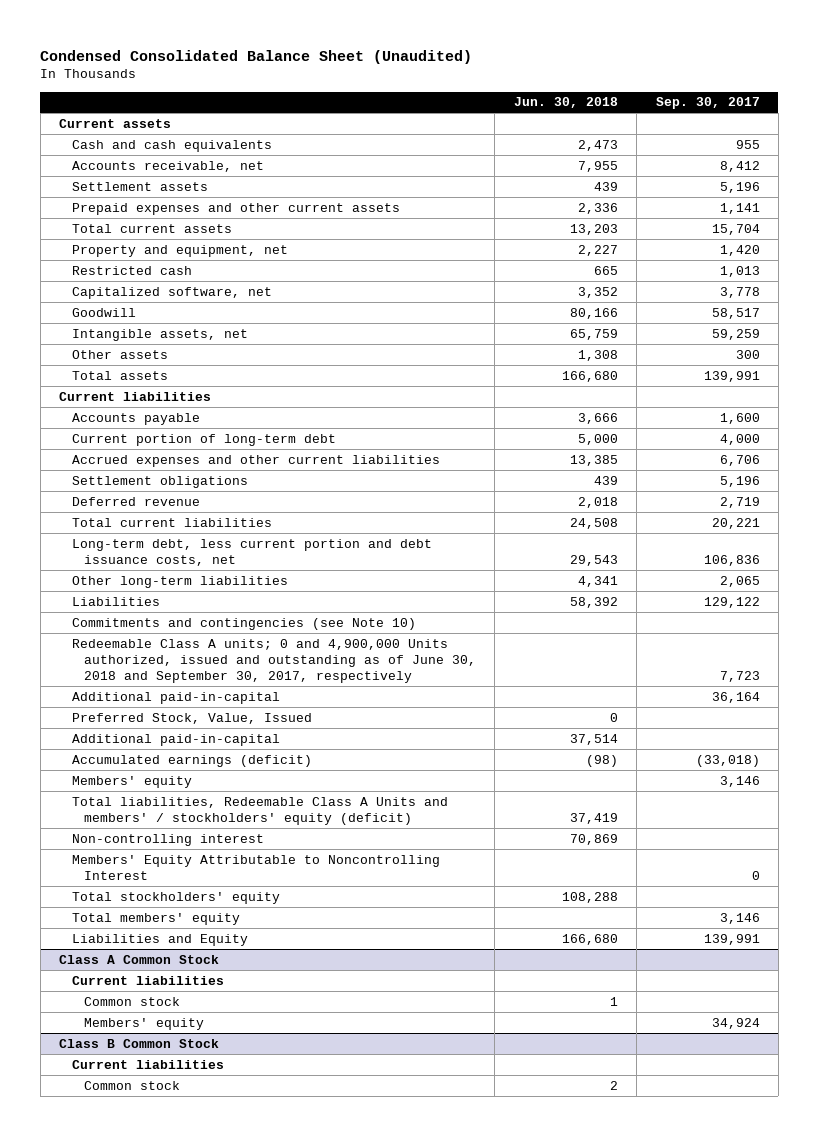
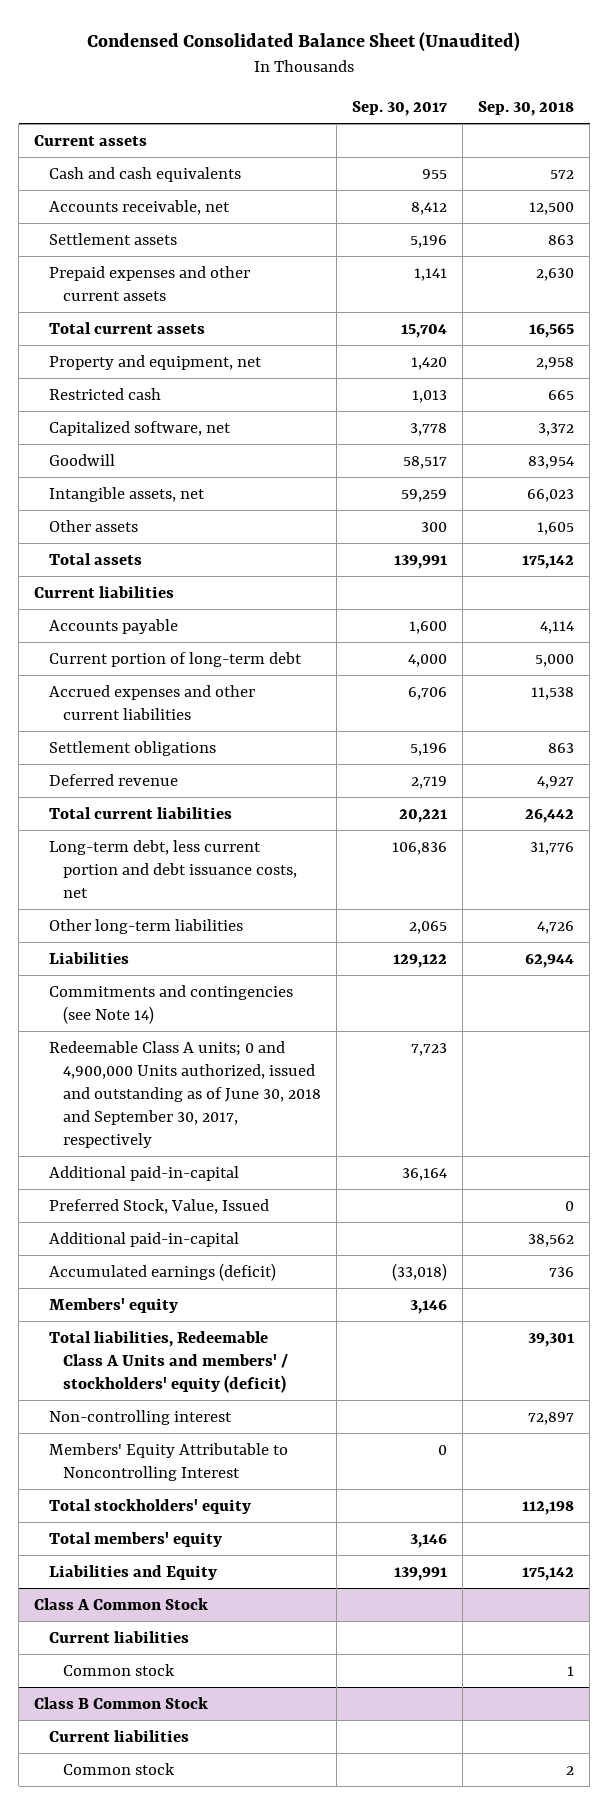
[513,97,618,109] Jun. 30, 2018 -> none
none -> [478,101,575,117] Sep. 30, 2018
[71,617,416,630] Commitments and contingencies (see Note 10) -> [48,984,293,1024] Commitments and contingencies (see Note 14)
[83,1017,204,1030] Members' equity -> none

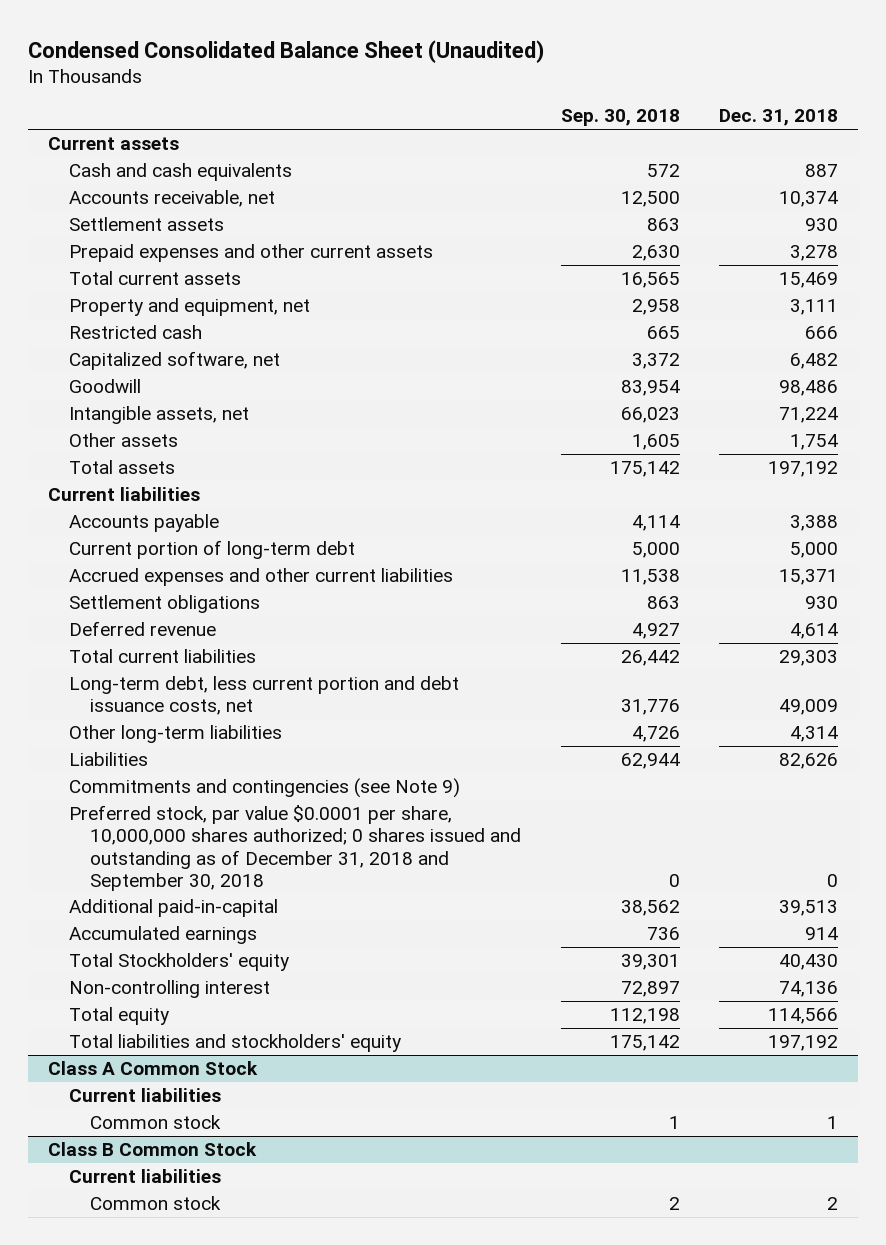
[352,101,448,117] Sep. 30, 2017 -> none
none -> [719,109,839,127] Dec. 31, 2018
[48,1040,322,1148] Redeemable Class A units; 0 and 4,900,000 Units authorized, issued and outstanding as of June 30, 2018 and September 30, 2017, respectively -> none
[48,1165,239,1181] Additional paid-in-capital -> none
[48,984,293,1024] Commitments and contingencies (see Note 14) -> [68,778,460,799] Commitments and contingencies (see Note 9)
[48,1198,269,1214] Preferred Stock, Value, Issued -> [68,805,521,891] Preferred stock, par value $0.0001 per share, 10,000,000 shares authorized; 0 shares issued and outstanding as of December 31, 2018 and September 30, 2018
[48,1297,178,1313] Members' equity -> none
[48,1262,276,1281] Accumulated earnings (deficit) -> [68,926,257,945] Accumulated earnings
[48,1330,289,1393] Total liabilities, Redeemable Class A Units and members' / stockholders' equity (deficit) -> [68,953,289,972] Total Stockholders' equity
[48,1442,288,1481] Members' Equity Attributable to Noncontrolling Interest -> none
[48,1531,222,1547] Total members' equity -> none
[48,1498,251,1514] Total stockholders' equity -> [68,1007,169,1026] Total equity
[48,1564,217,1580] Liabilities and Equity -> [68,1034,401,1053] Total liabilities and stockholders' equity

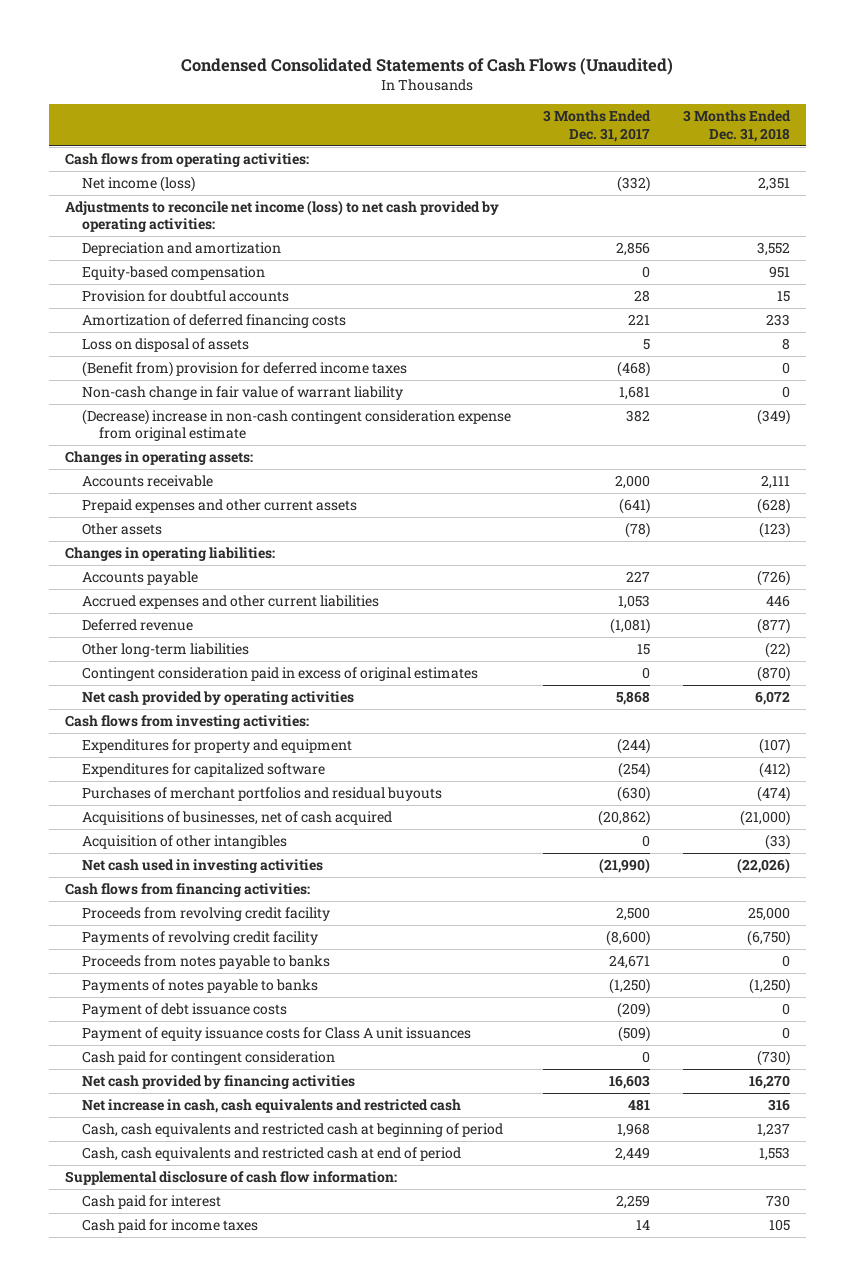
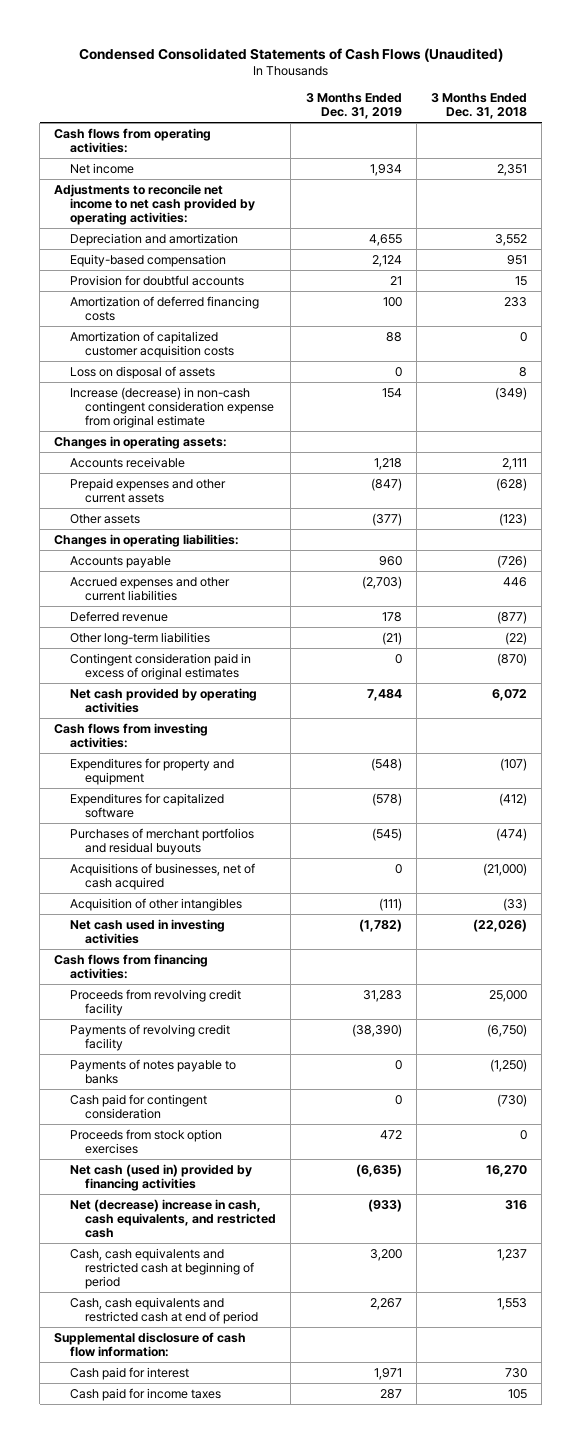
[543,110,652,142] 3 Months Ended Dec. 31, 2017 -> none
none -> [305,93,402,120] 3 Months Ended Dec. 31, 2019
[82,176,196,193] Net income (loss) -> [69,162,134,174] Net income
[64,200,499,233] Adjustments to reconcile net income (loss) to net cash provided by operating activities: -> [54,183,255,226] Adjustments to reconcile net income to net cash provided by operating activities:
none -> [69,330,235,358] Amortization of capitalized customer acquisition costs
[82,361,408,378] (Benefit from) provision for deferred income taxes -> none
[82,386,404,401] Non-cash change in fair value of warrant liability -> none
[82,409,512,442] (Decrease) increase in non-cash contingent consideration expense from original estimate -> [69,386,275,429] Increase (decrease) in non-cash contingent consideration expense from original estimate
[82,955,331,970] Proceeds from notes payable to banks -> none
[82,1003,288,1018] Payment of debt issuance costs -> none
[82,1027,472,1042] Payment of equity issuance costs for Class A unit issuances -> none
none -> [69,1128,222,1154] Proceeds from stock option exercises
[82,1075,356,1090] Net cash provided by financing activities -> [69,1163,252,1191] Net cash (used in) provided by financing activities
[82,1099,462,1114] Net increase in cash, cash equivalents and restricted cash -> [69,1198,277,1239] Net (decrease) increase in cash, cash equivalents, and restricted cash

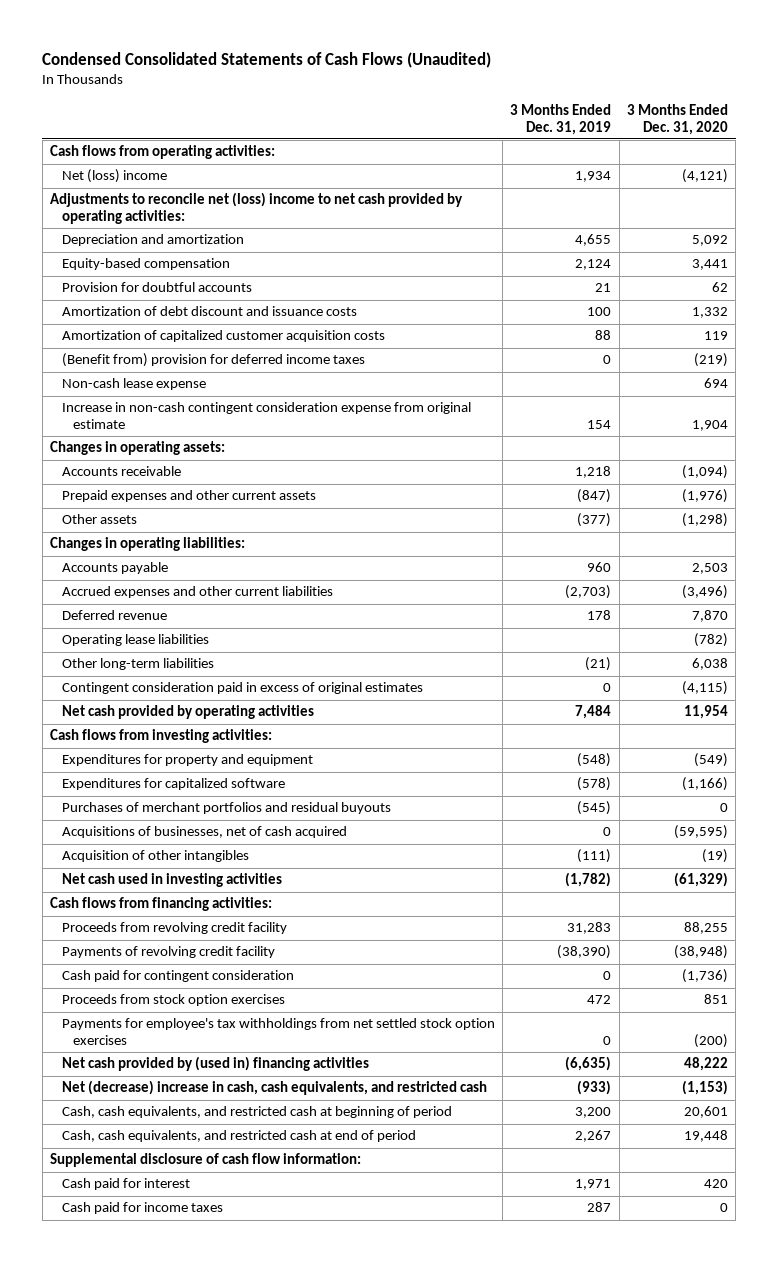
[431,93,528,120] 3 Months Ended Dec. 31, 2018 -> none
none -> [627,104,729,135] 3 Months Ended Dec. 31, 2020
[69,162,134,174] Net income -> [61,169,167,184] Net (loss) income
[54,183,255,226] Adjustments to reconcile net income to net cash provided by operating activities: -> [50,192,464,225] Adjustments to reconcile net (loss) income to net cash provided by operating activities:
[69,295,259,321] Amortization of deferred financing costs -> none
none -> [61,306,357,317] Amortization of debt discount and issuance costs
[69,365,215,379] Loss on disposal of assets -> none
none -> [61,353,365,368] (Benefit from) provision for deferred income taxes
none -> [61,378,206,391] Non-cash lease expense
[69,386,275,429] Increase (decrease) in non-cash contingent consideration expense from original estimate -> [61,402,471,430] Increase in non-cash contingent consideration expense from original estimate
none -> [61,634,209,647] Operating lease liabilities
[69,1058,236,1084] Payments of notes payable to banks -> none
none -> [61,1018,495,1046] Payments for employee's tax withholdings from net settled stock option exercises
[69,1163,252,1191] Net cash (used in) provided by financing activities -> [61,1056,369,1072] Net cash provided by (used in) financing activities
[69,1247,255,1290] Cash, cash equivalents and restricted cash at beginning of period -> [61,1106,452,1119] Cash, cash equivalents, and restricted cash at beginning of period
[69,1296,259,1324] Cash, cash equivalents and restricted cash at end of period -> [61,1130,416,1143] Cash, cash equivalents, and restricted cash at end of period

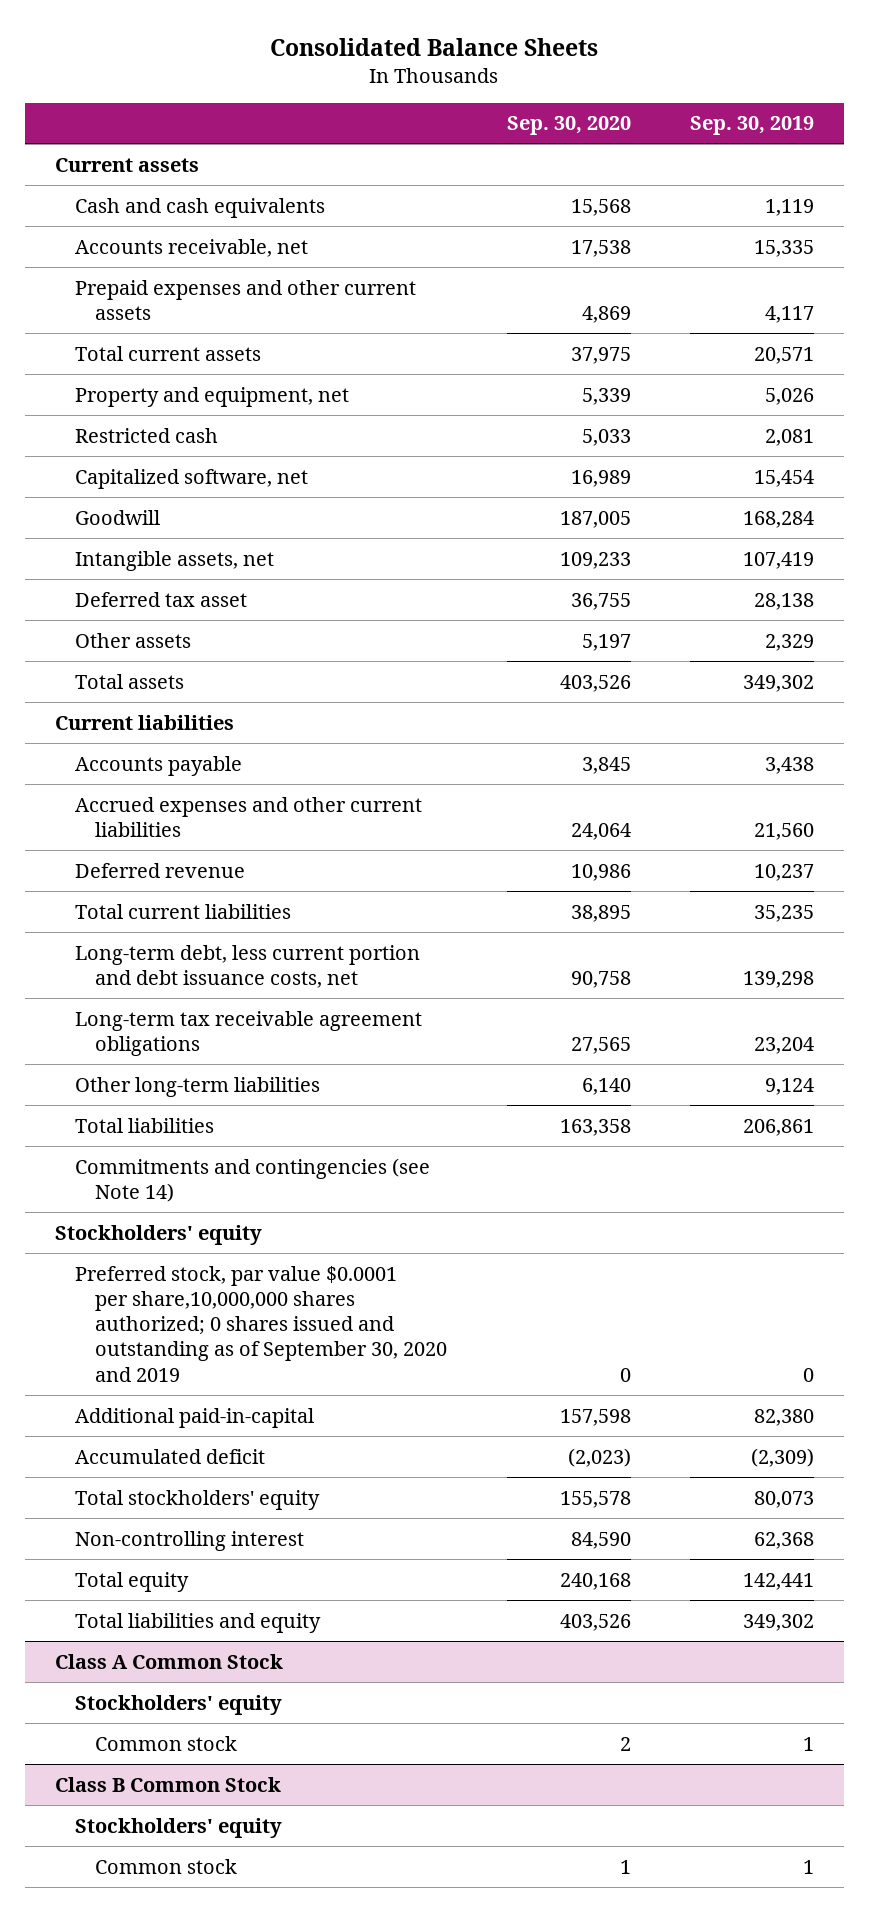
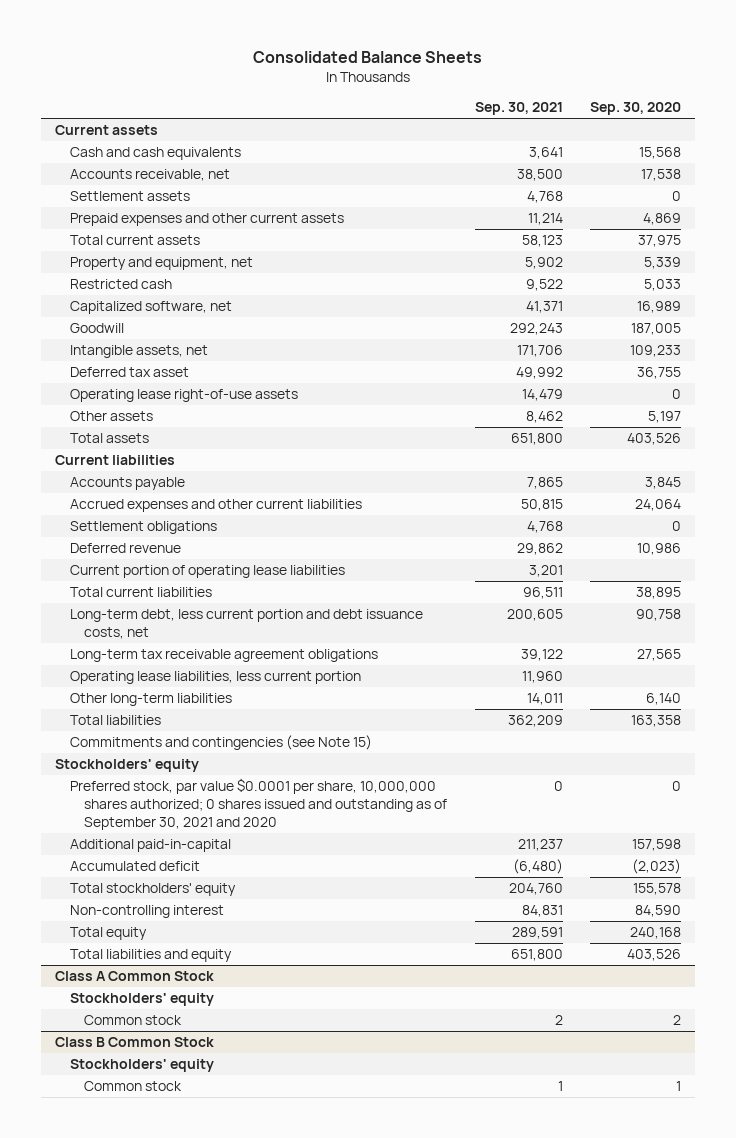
[690,116,815,136] Sep. 30, 2019 -> none
none -> [474,101,563,115] Sep. 30, 2021
none -> [69,191,190,202] Settlement assets
none -> [69,389,298,403] Operating lease right-of-use assets
none -> [69,521,217,535] Settlement obligations
none -> [69,565,345,579] Current portion of operating lease liabilities
none -> [69,671,361,685] Operating lease liabilities, less current portion
[74,1157,430,1202] Commitments and contingencies (see Note 14) -> [69,735,372,751] Commitments and contingencies (see Note 15)
[74,1265,448,1382] Preferred stock, par value $0.0001 per share,10,000,000 shares authorized; 0 shares issued and outstanding as of September 30, 2020 and 2019 -> [69,778,447,831] Preferred stock, par value $0.0001 per share, 10,000,000 shares authorized; 0 shares issued and outstanding as of September 30, 2021 and 2020

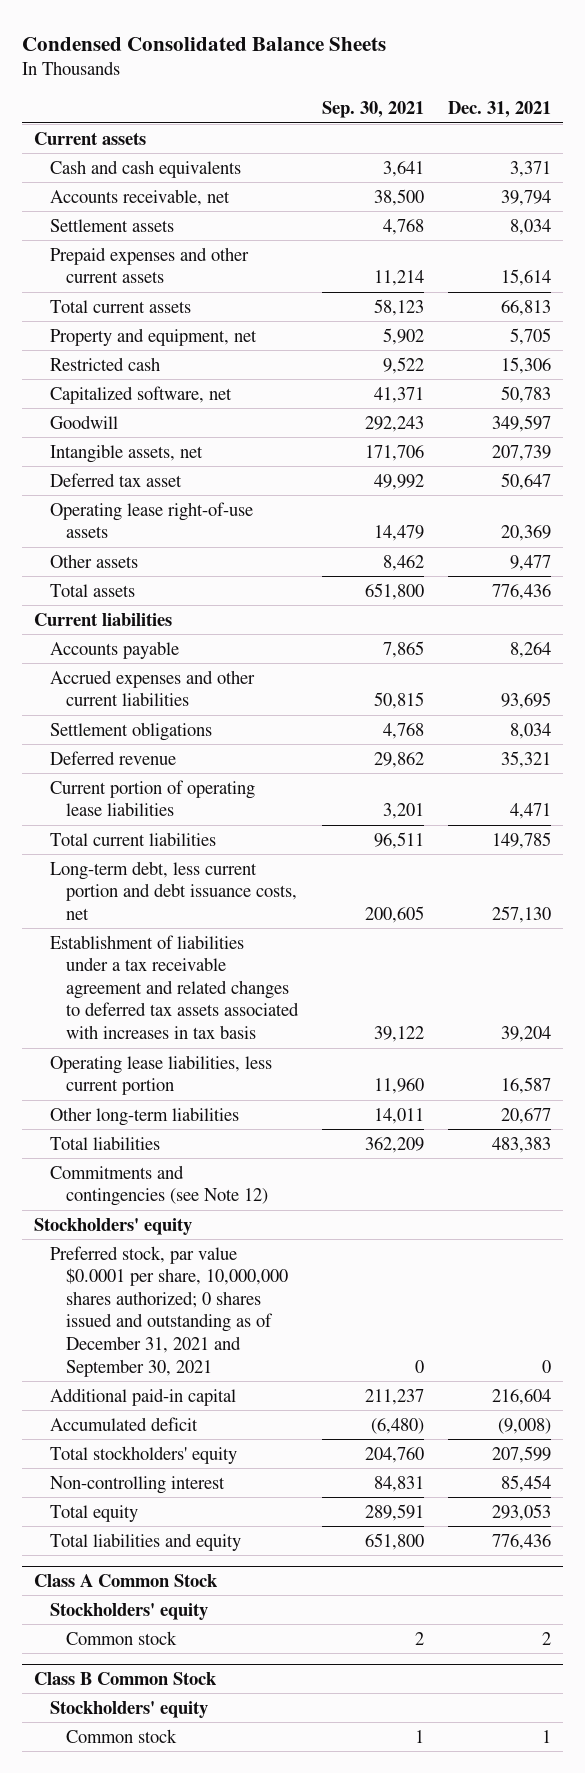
[253,50,483,63] Consolidated Balance Sheets -> [22,36,387,51] Condensed Consolidated Balance Sheets
[590,101,682,115] Sep. 30, 2020 -> none
none -> [448,101,552,119] Dec. 31, 2021
[69,649,378,663] Long-term tax receivable agreement obligations -> [50,934,299,1039] Establishment of liabilities under a tax receivable agreement and related changes to deferred tax assets associated with increases in tax basis
[69,735,372,751] Commitments and contingencies (see Note 15) -> [50,1164,268,1207] Commitments and contingencies (see Note 12)
[69,778,447,831] Preferred stock, par value $0.0001 per share, 10,000,000 shares authorized; 0 shares issued and outstanding as of September 30, 2021 and 2020 -> [50,1245,288,1377] Preferred stock, par value $0.0001 per share, 10,000,000 shares authorized; 0 shares issued and outstanding as of December 31, 2021 and September 30, 2021
[69,839,231,853] Additional paid-in-capital -> [50,1387,237,1406] Additional paid-in capital

